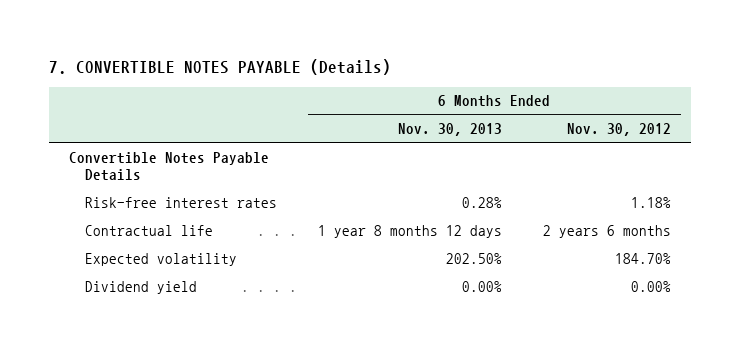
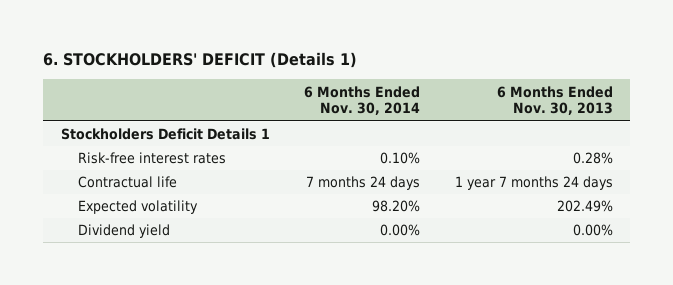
[48,58,391,75] 7. CONVERTIBLE NOTES PAYABLE (Details) -> [43,52,358,69] 6. STOCKHOLDERS' DEFICIT (Details 1)
[566,122,671,136] Nov. 30, 2012 -> none
none -> [304,85,421,116] 6 Months Ended Nov. 30, 2014
[69,151,270,182] Convertible Notes Payable Details -> [60,128,270,141] Stockholders Deficit Details 1
[317,224,502,238] 1 year 8 months 12 days -> [454,176,613,191] 1 year 7 months 24 days
[445,252,502,264] 202.50% -> [556,200,613,213] 202.49%

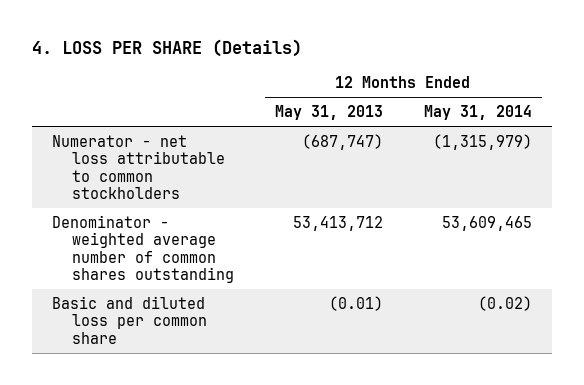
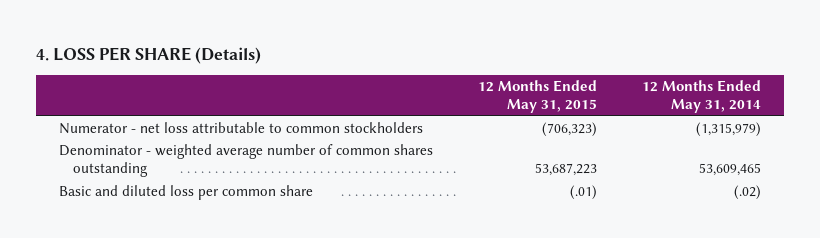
[274,105,383,121] May 31, 2013 -> none
none -> [478,80,598,114] 12 Months Ended May 31, 2015
[477,295,532,311] (0.02) -> [734,185,762,201] (.02)

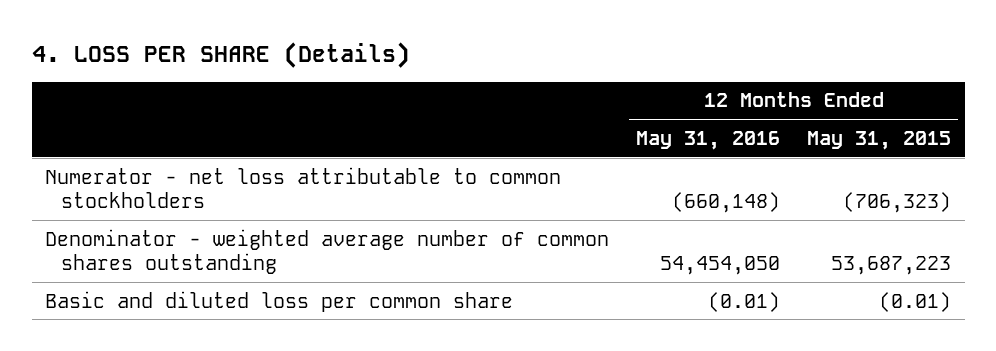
[642,80,762,114] 12 Months Ended May 31, 2014 -> none
none -> [636,130,781,150] May 31, 2016
[570,185,598,201] (.01) -> [879,291,952,312] (0.01)

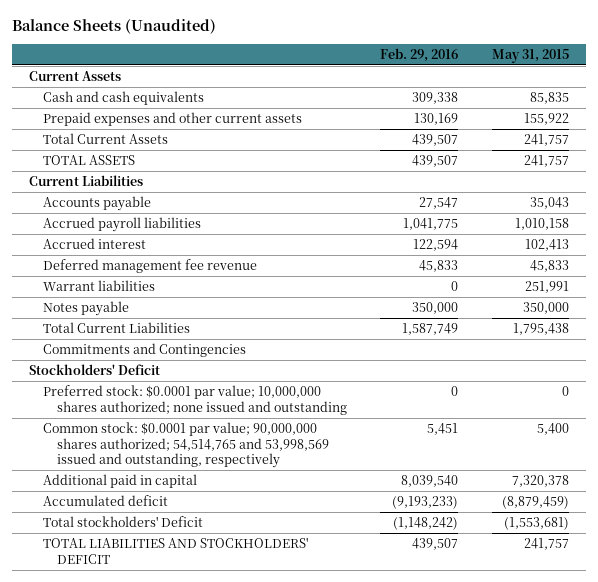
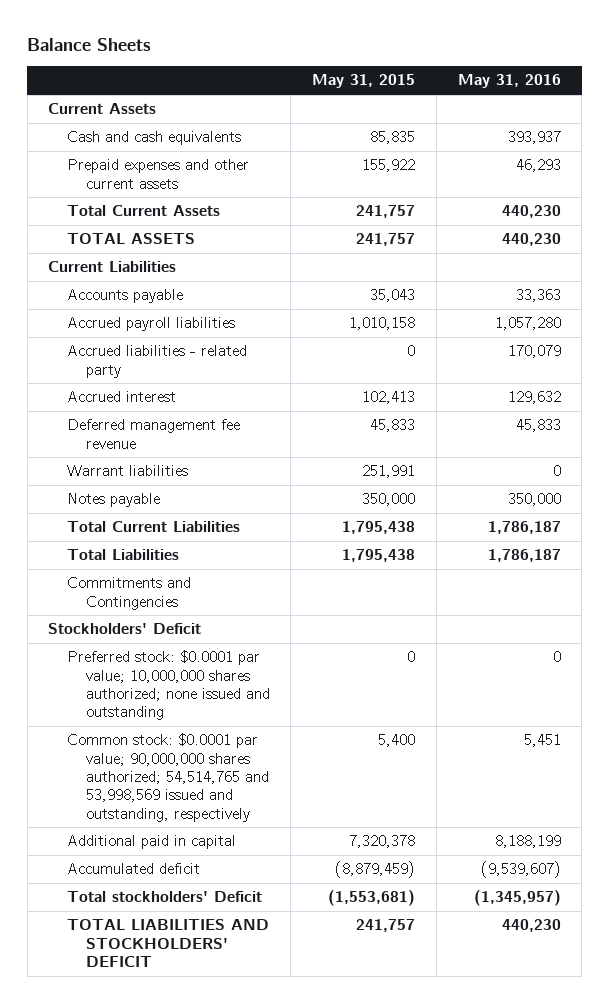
[11,19,216,35] Balance Sheets (Unaudited) -> [27,37,152,51] Balance Sheets
[380,47,459,62] Feb. 29, 2016 -> none
none -> [457,74,561,89] May 31, 2016
none -> [67,345,248,378] Accrued liabilities - related party
none -> [67,549,180,561] Total Liabilities

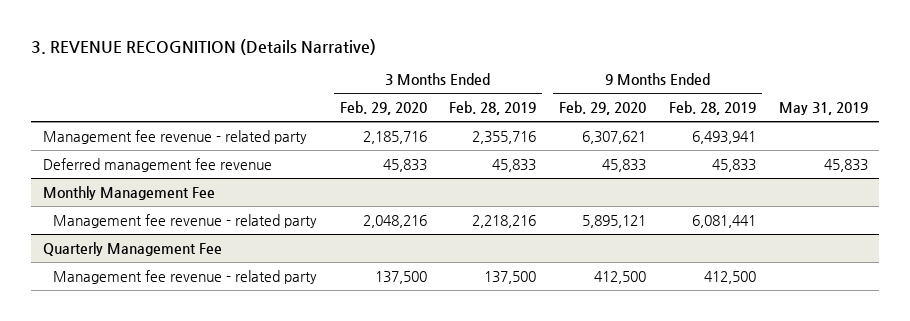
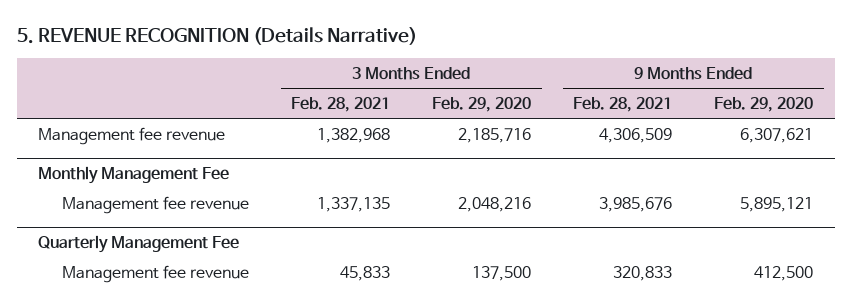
[31,39,377,56] 3. REVENUE RECOGNITION (Details Narrative) -> [17,27,418,46] 5. REVENUE RECOGNITION (Details Narrative)
[449,101,537,116] Feb. 28, 2019 -> none
[669,101,757,116] Feb. 28, 2019 -> none
[778,102,868,116] May 31, 2019 -> none
none -> [291,97,391,113] Feb. 28, 2021
none -> [573,97,673,113] Feb. 28, 2021
[42,157,272,172] Deferred management fee revenue -> none
[42,129,307,144] Management fee revenue - related party -> [38,126,226,145] Management fee revenue
[52,213,317,228] Management fee revenue - related party -> [62,195,250,214] Management fee revenue
[52,269,317,284] Management fee revenue - related party -> [62,264,250,283] Management fee revenue

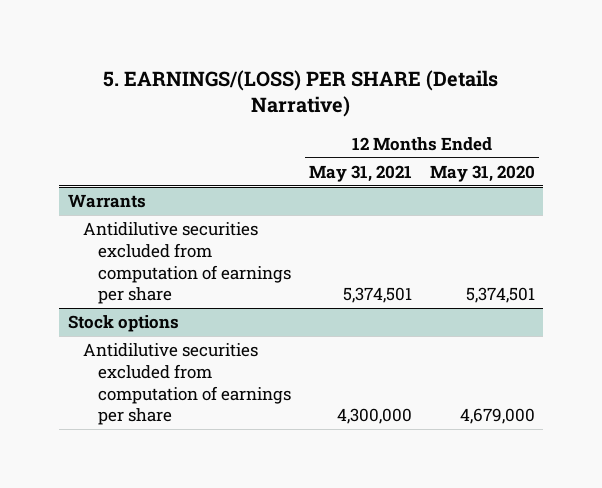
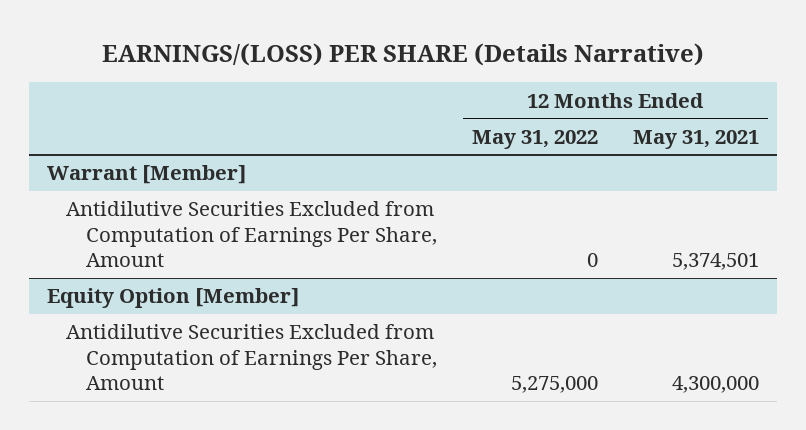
[103,69,499,118] 5. EARNINGS/(LOSS) PER SHARE (Details Narrative) -> [101,42,704,66] EARNINGS/(LOSS) PER SHARE (Details Narrative)
[429,165,535,183] May 31, 2020 -> none
none -> [471,129,598,149] May 31, 2022
[67,194,146,209] Warrants -> [46,165,246,185] Warrant [Member]
[83,222,292,305] Antidilutive securities excluded from computation of earnings per share -> [66,201,437,268] Antidilutive Securities Excluded from Computation of Earnings Per Share, Amount
[67,315,179,333] Stock options -> [46,288,299,309] Equity Option [Member]
[83,343,292,426] Antidilutive securities excluded from computation of earnings per share -> [66,324,437,391] Antidilutive Securities Excluded from Computation of Earnings Per Share, Amount

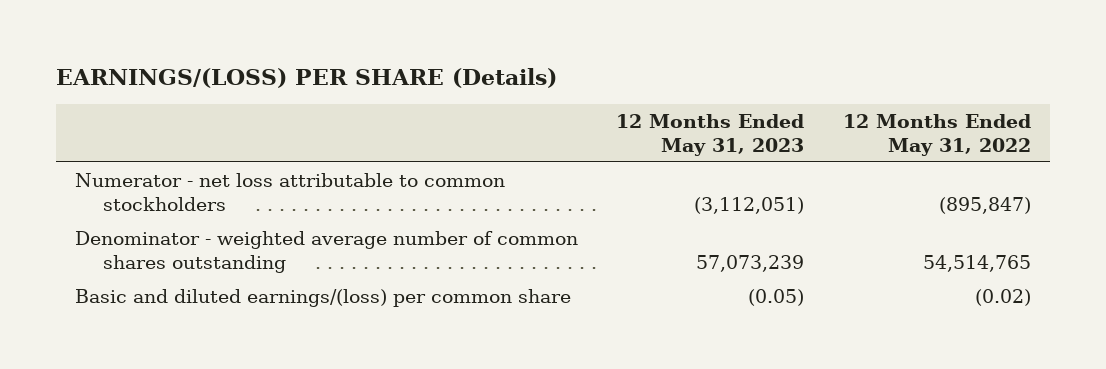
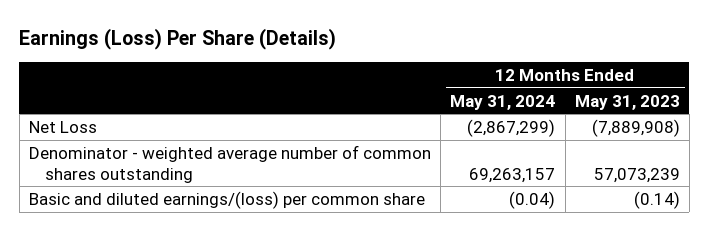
[55,68,557,89] EARNINGS/(LOSS) PER SHARE (Details) -> [19,28,337,51] Earnings (Loss) Per Share (Details)
[842,114,1031,156] 12 Months Ended May 31, 2022 -> none
none -> [450,94,556,110] May 31, 2024
[74,172,505,211] Numerator - net loss attributable to common stockholders -> [28,120,97,133] Net Loss
[694,196,805,214] (3,112,051) -> [591,118,680,137] (7,889,908)
[748,288,805,306] (0.05) -> [633,190,680,209] (0.14)

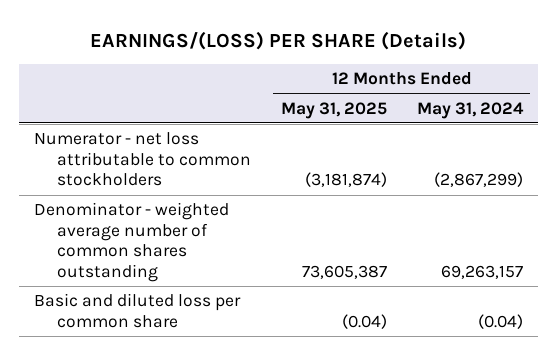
[19,28,337,51] Earnings (Loss) Per Share (Details) -> [90,30,467,50] EARNINGS/(LOSS) PER SHARE (Details)
[574,94,680,110] May 31, 2023 -> none
none -> [280,101,387,119] May 31, 2025
[28,120,97,133] Net Loss -> [34,132,252,187] Numerator - net loss attributable to common stockholders
[28,190,425,209] Basic and diluted earnings/(loss) per common share -> [34,293,242,328] Basic and diluted loss per common share

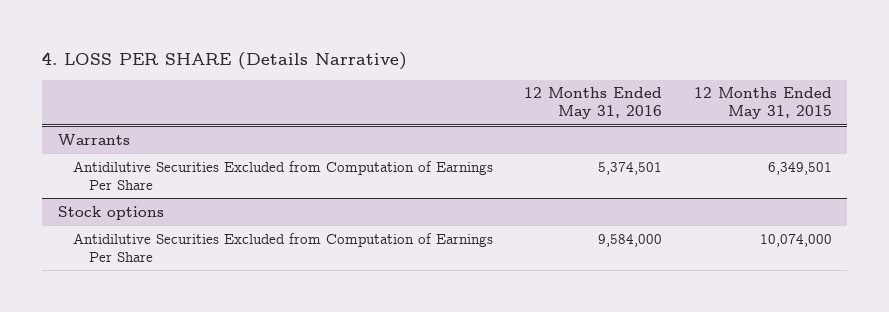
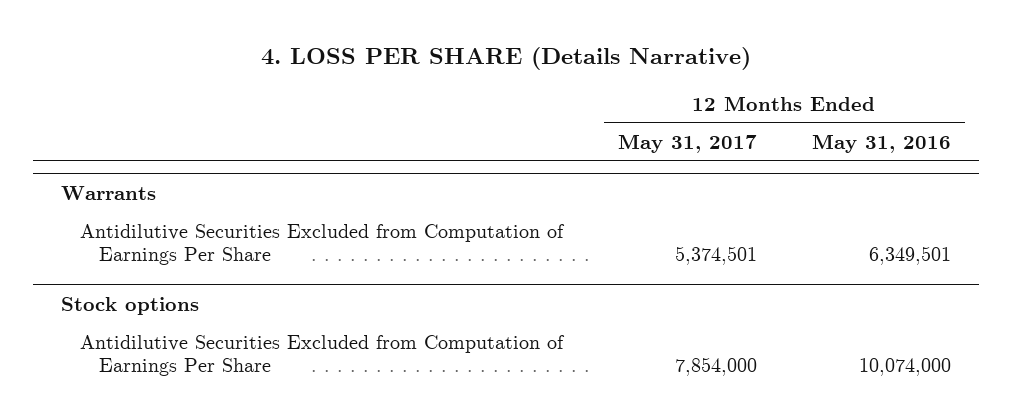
[693,87,832,120] 12 Months Ended May 31, 2015 -> none
none -> [617,133,757,153] May 31, 2017
[598,161,663,175] 5,374,501 -> [868,246,951,266] 6,349,501
[598,233,663,247] 9,584,000 -> [858,358,951,377] 10,074,000

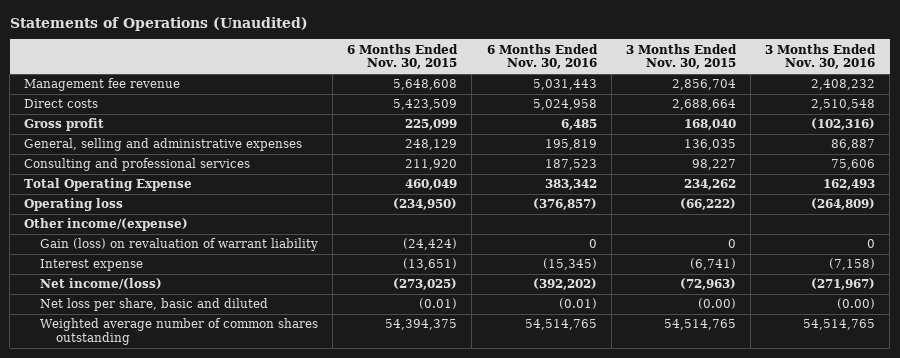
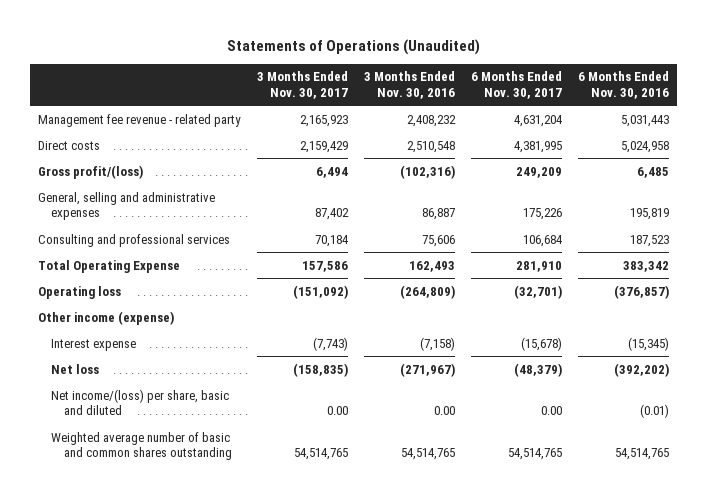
[347,43,459,70] 6 Months Ended Nov. 30, 2015 -> none
[625,43,737,70] 3 Months Ended Nov. 30, 2015 -> none
none -> [256,71,348,100] 3 Months Ended Nov. 30, 2017
none -> [471,71,563,100] 6 Months Ended Nov. 30, 2017
[24,78,181,92] Management fee revenue -> [38,113,242,127] Management fee revenue - related party
[24,118,105,132] Gross profit -> [38,164,144,179] Gross profit/(loss)
[40,238,319,252] Gain (loss) on revaluation of warrant liability -> none
[24,218,189,232] Other income/(expense) -> [38,310,175,325] Other income (expense)
[40,278,163,290] Net income/(loss) -> [51,363,100,374] Net loss
[40,298,269,312] Net loss per share, basic and diluted -> [51,388,230,416] Net income/(loss) per share, basic and diluted
[837,298,876,310] (0.00) -> [433,406,455,416] 0.00
[40,318,319,346] Weighted average number of common shares outstanding -> [51,431,233,461] Weighted average number of basic and common shares outstanding

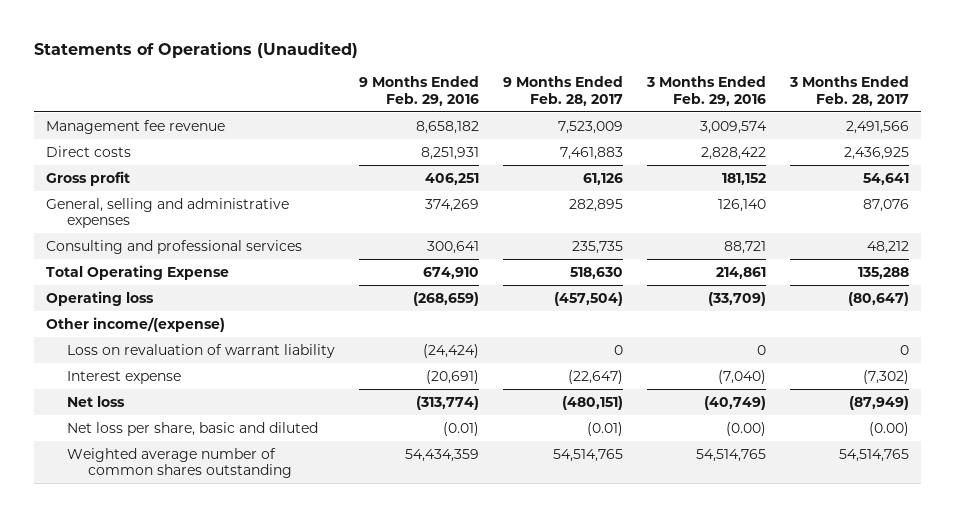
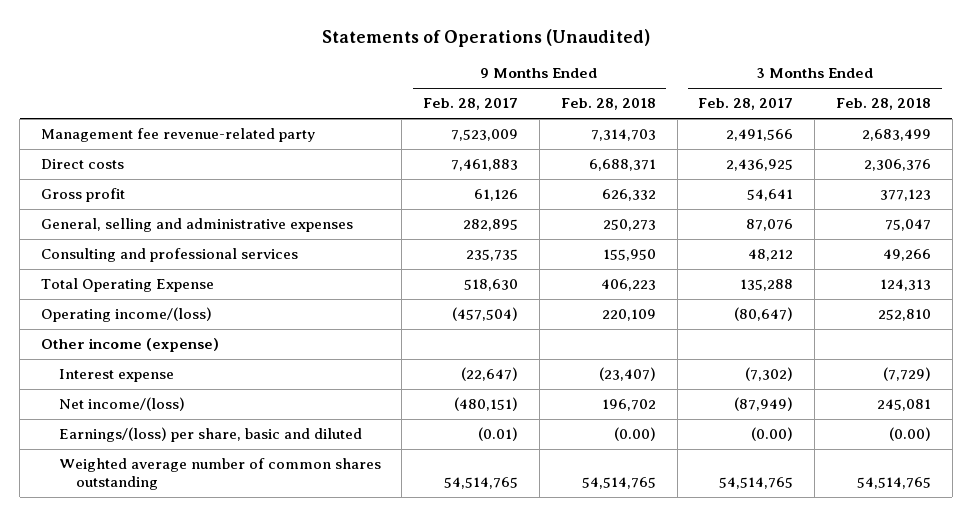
[358,75,479,106] 9 Months Ended Feb. 29, 2016 -> none
[646,75,767,106] 3 Months Ended Feb. 29, 2016 -> none
none -> [560,98,656,111] Feb. 28, 2018
none -> [836,98,932,111] Feb. 28, 2018
[46,119,226,134] Management fee revenue -> [41,128,316,143] Management fee revenue-related party
[66,343,335,358] Loss on revaluation of warrant liability -> none
[46,290,155,306] Operating loss -> [41,307,213,323] Operating income/(loss)
[46,316,226,332] Other income/(expense) -> [41,338,220,353] Other income (expense)
[66,395,125,407] Net loss -> [58,397,185,412] Net income/(loss)
[66,421,318,436] Net loss per share, basic and diluted -> [58,427,362,443] Earnings/(loss) per share, basic and diluted

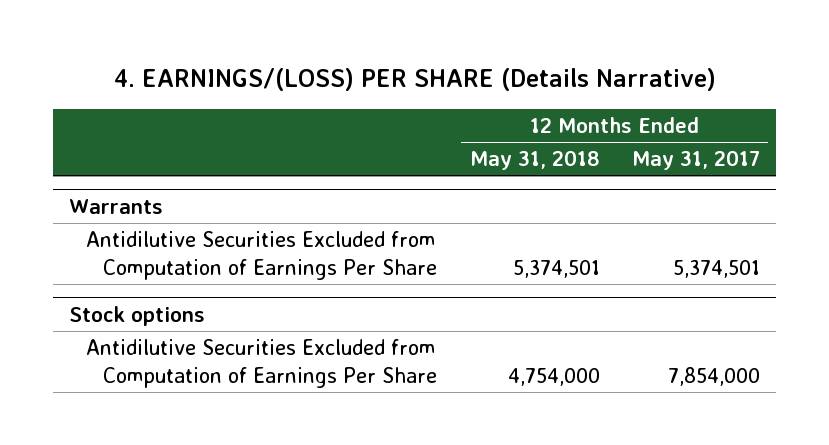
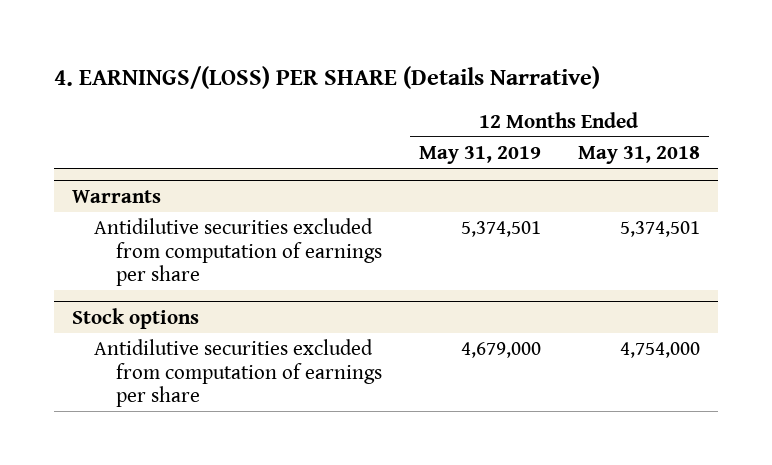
[632,150,761,171] May 31, 2017 -> none
none -> [419,145,542,164] May 31, 2019
[86,231,438,280] Antidilutive Securities Excluded from Computation of Earnings Per Share -> [94,217,383,287] Antidilutive securities excluded from computation of earnings per share
[86,339,438,388] Antidilutive Securities Excluded from Computation of Earnings Per Share -> [94,338,383,408] Antidilutive securities excluded from computation of earnings per share

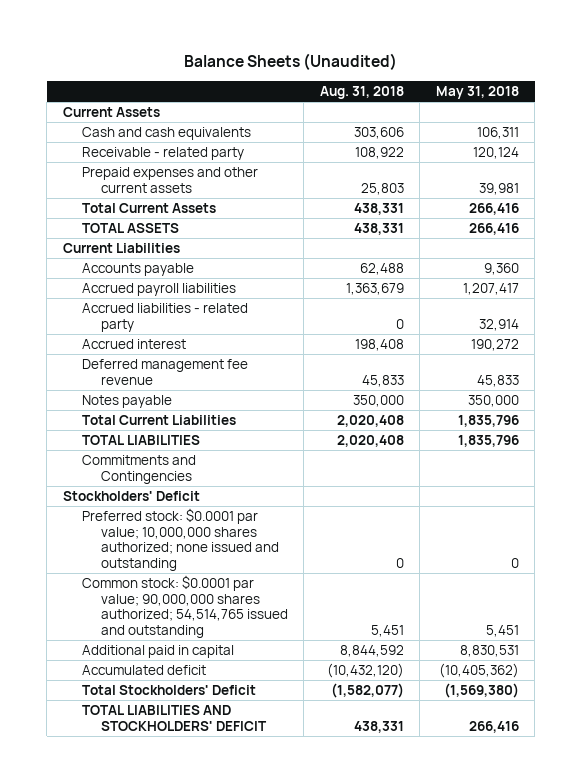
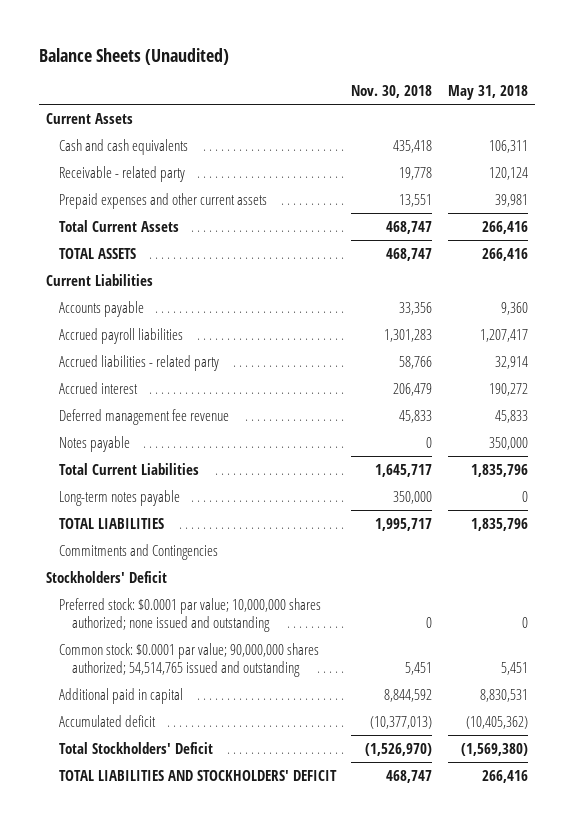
[319,85,404,99] Aug. 31, 2018 -> none
none -> [351,85,433,99] Nov. 30, 2018
none -> [59,489,181,506] Long-term notes payable

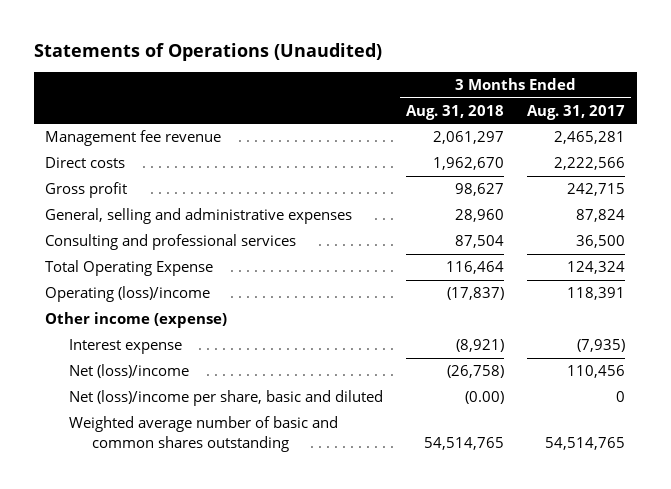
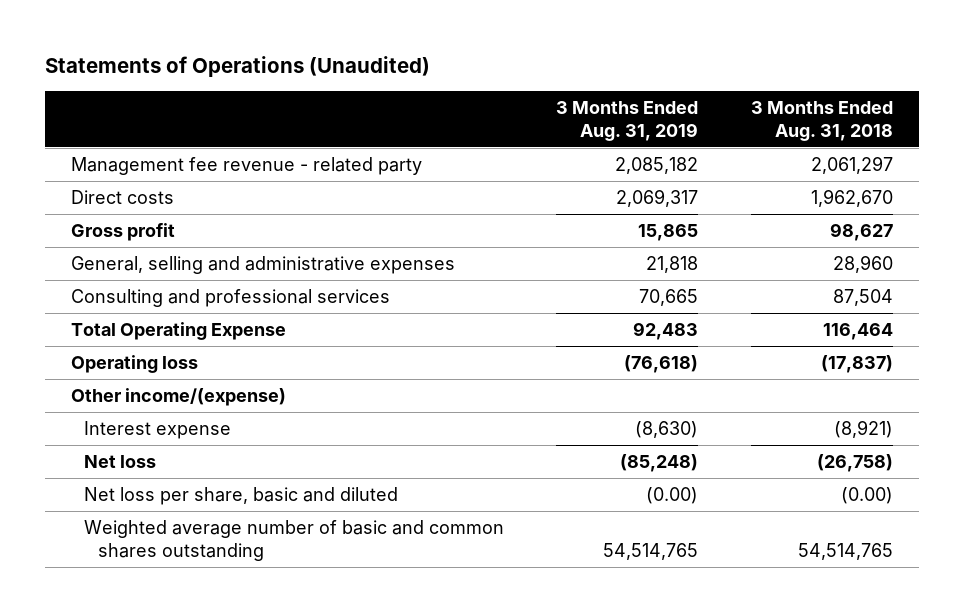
[527,104,626,120] Aug. 31, 2017 -> none
none -> [556,100,699,141] 3 Months Ended Aug. 31, 2019
[45,130,222,147] Management fee revenue -> [70,157,422,176] Management fee revenue - related party
[45,286,211,303] Operating (loss)/income -> [70,355,198,374] Operating loss
[45,312,228,329] Other income (expense) -> [70,388,286,407] Other income/(expense)
[68,364,189,379] Net (loss)/income -> [84,455,157,469] Net loss
[68,390,383,407] Net (loss)/income per share, basic and diluted -> [84,487,399,506] Net loss per share, basic and diluted

